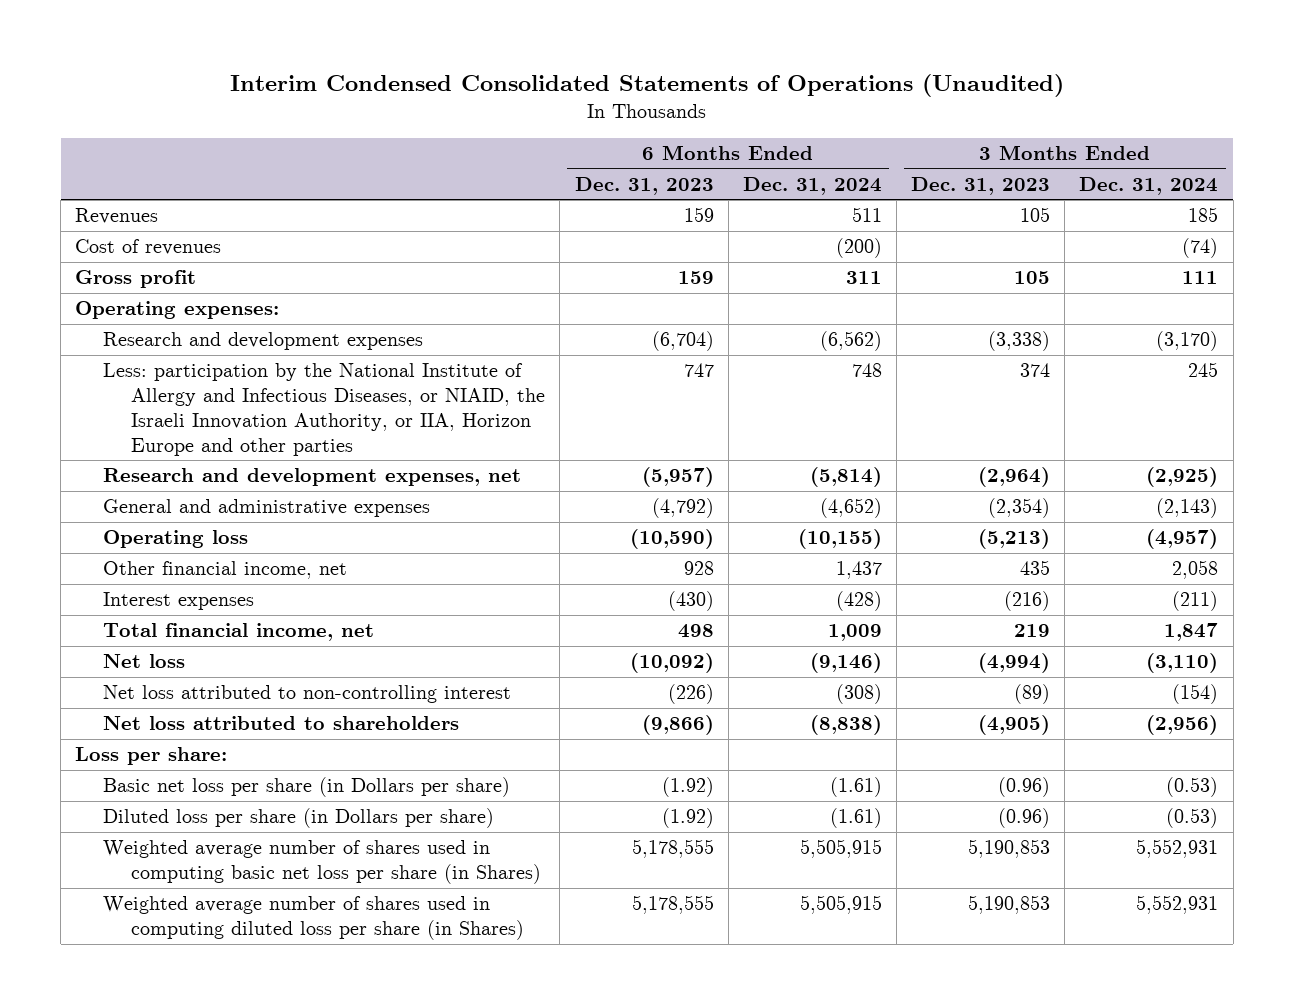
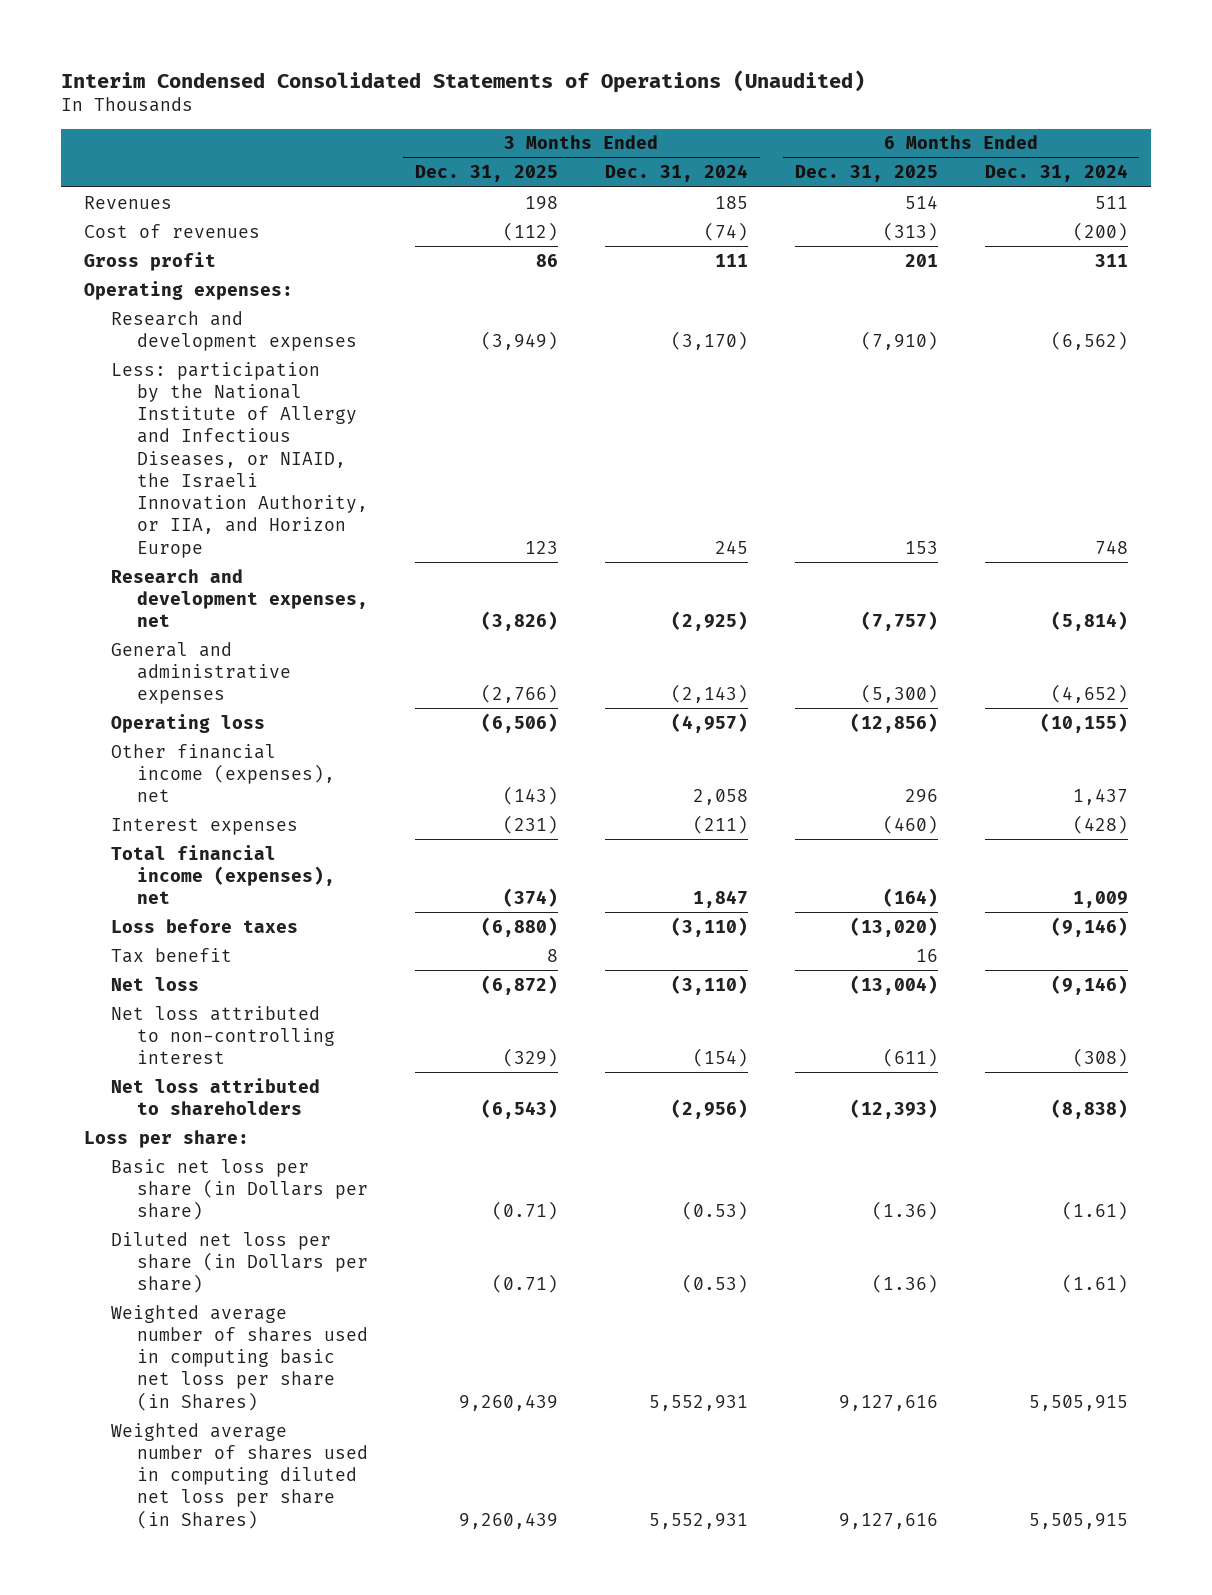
[574,176,714,195] Dec. 31, 2023 -> none
[911,176,1051,195] Dec. 31, 2023 -> none
none -> [414,165,558,183] Dec. 31, 2025
none -> [794,165,938,183] Dec. 31, 2025
[103,363,546,456] Less: participation by the National Institute of Allergy and Infectious Diseases, or NIAID, the Israeli Innovation Authority, or IIA, Horizon Europe and other parties -> [110,361,368,558] Less: participation by the National Institute of Allergy and Infectious Diseases, or NIAID, the Israeli Innovation Authority, or IIA, and Horizon Europe
[103,561,348,580] Other financial income, net -> [110,743,335,803] Other financial income (expenses), net
[103,623,375,642] Total financial income, net -> [110,844,335,905] Total financial income (expenses), net
none -> [110,918,298,933] Loss before taxes
none -> [110,947,232,963] Tax benefit
[103,808,495,829] Diluted loss per share (in Dollars per share) -> [110,1231,368,1294] Diluted net loss per share (in Dollars per share)
[103,896,525,941] Weighted average number of shares used in computing diluted loss per share (in Shares) -> [110,1422,368,1529] Weighted average number of shares used in computing diluted net loss per share (in Shares)

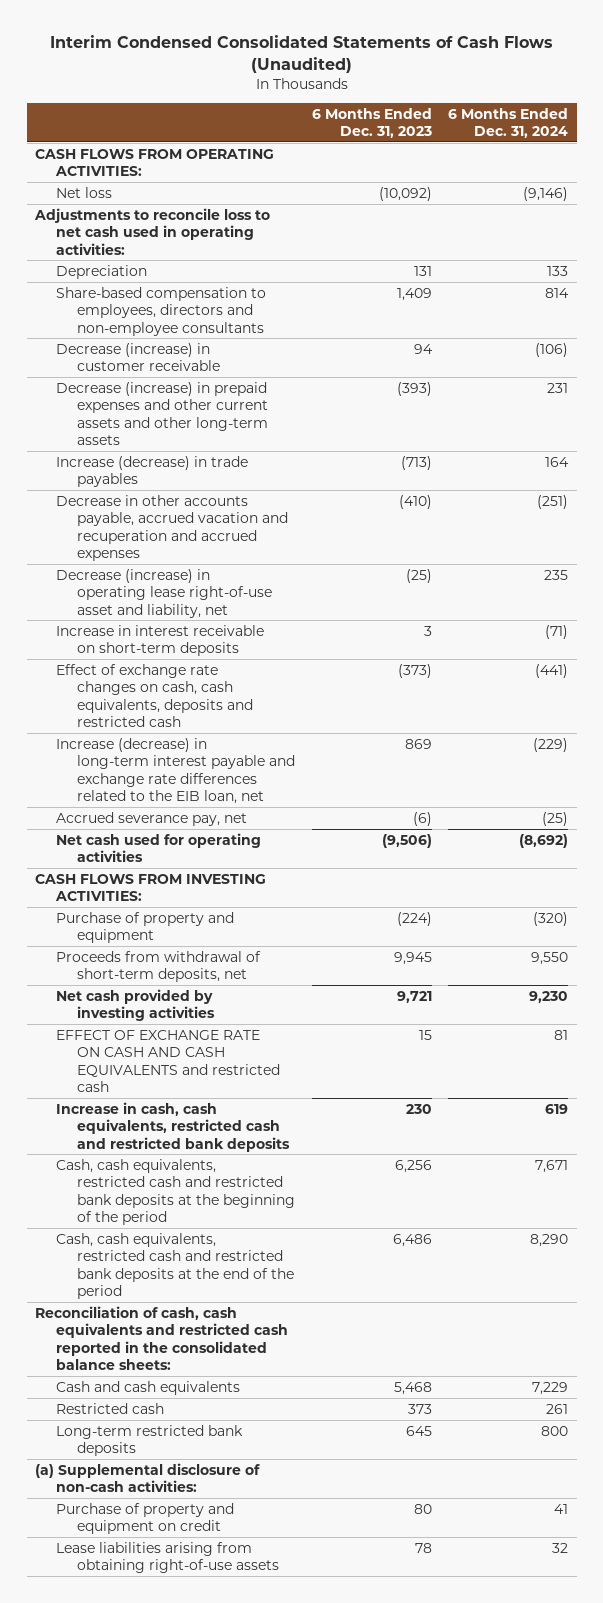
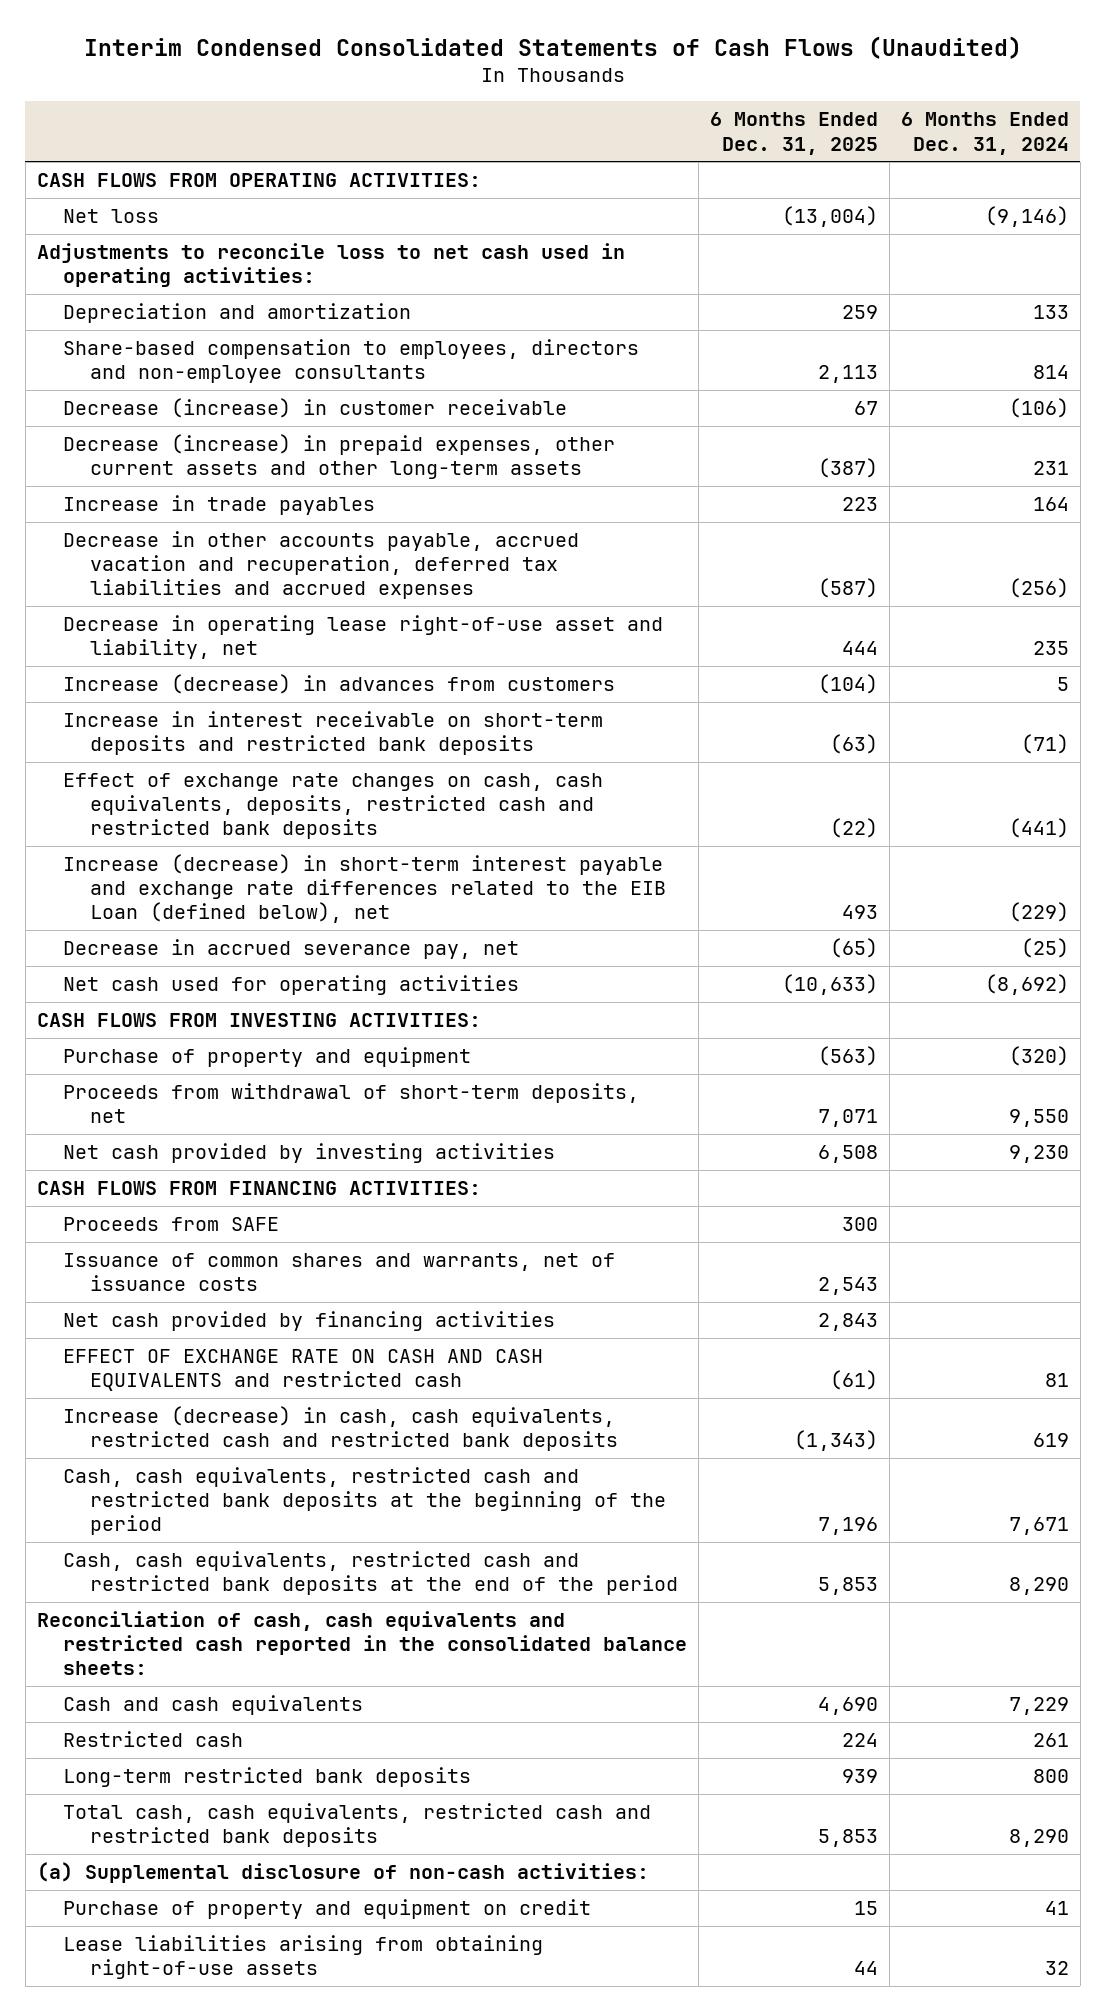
[311,107,432,138] 6 Months Ended Dec. 31, 2023 -> none
none -> [710,112,879,155] 6 Months Ended Dec. 31, 2025
[55,264,147,279] Depreciation -> [63,303,412,324] Depreciation and amortization
[55,381,268,445] Decrease (increase) in prepaid expenses and other current assets and other long-term assets -> [63,434,616,480] Decrease (increase) in prepaid expenses, other current assets and other long-term assets
[55,455,248,488] Increase (decrease) in trade payables -> [63,495,376,516] Increase in trade payables
[55,494,288,561] Decrease in other accounts payable, accrued vacation and recuperation and accrued expenses -> [63,531,580,600] Decrease in other accounts payable, accrued vacation and recuperation, deferred tax liabilities and accrued expenses
[537,494,569,509] (251) -> [1008,578,1069,599] (256)
[55,568,272,618] Decrease (increase) in operating lease right-of-use asset and liability, net -> [63,615,664,660] Decrease in operating lease right-of-use asset and liability, net
none -> [63,674,616,695] Increase (decrease) in advances from customers
[55,624,264,657] Increase in interest receivable on short-term deposits -> [63,711,604,756] Increase in interest receivable on short-term deposits and restricted bank deposits
[55,663,253,727] Effect of exchange rate changes on cash, cash equivalents, deposits and restricted cash -> [63,773,604,840] Effect of exchange rate changes on cash, cash equivalents, deposits, restricted cash and restricted bank deposits
[55,737,295,804] Increase (decrease) in long-term interest payable and exchange rate differences related to the EIB loan, net -> [63,854,666,924] Increase (decrease) in short-term interest payable and exchange rate differences related to the EIB Loan (defined below), net
[55,811,247,826] Accrued severance pay, net -> [63,939,520,960] Decrease in accrued severance pay, net
none -> [36,1181,481,1196] CASH FLOWS FROM FINANCING ACTIVITIES:
none -> [63,1217,280,1232] Proceeds from SAFE
none -> [63,1253,616,1292] Issuance of common shares and warrants, net of issuance costs
none -> [63,1311,556,1332] Net cash provided by financing activities
[55,1101,290,1152] Increase in cash, cash equivalents, restricted cash and restricted bank deposits -> [63,1406,618,1452] Increase (decrease) in cash, cash equivalents, restricted cash and restricted bank deposits
none -> [63,1803,652,1848] Total cash, cash equivalents, restricted cash and restricted bank deposits

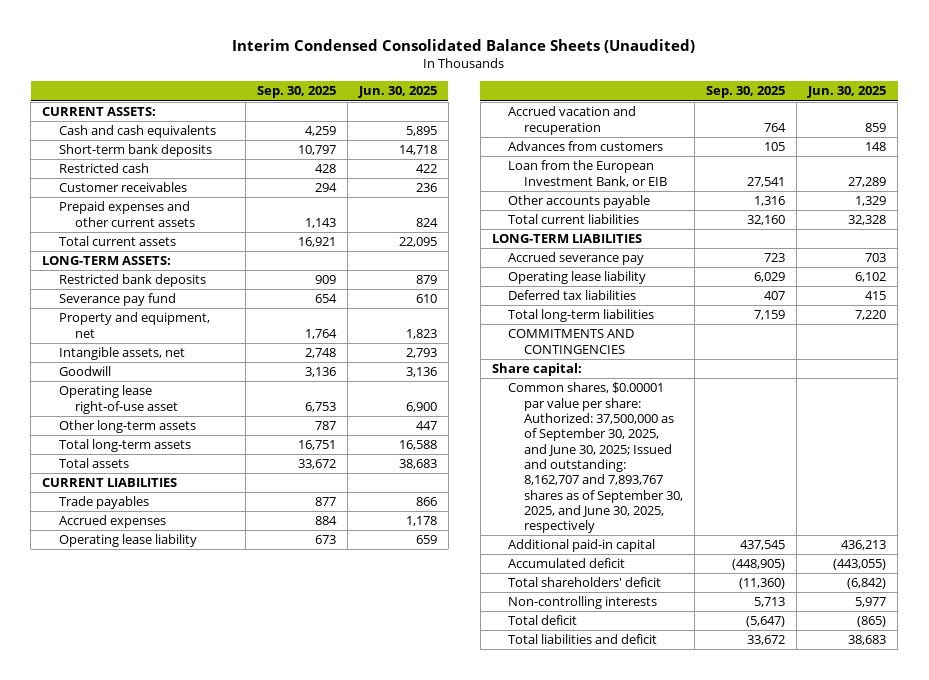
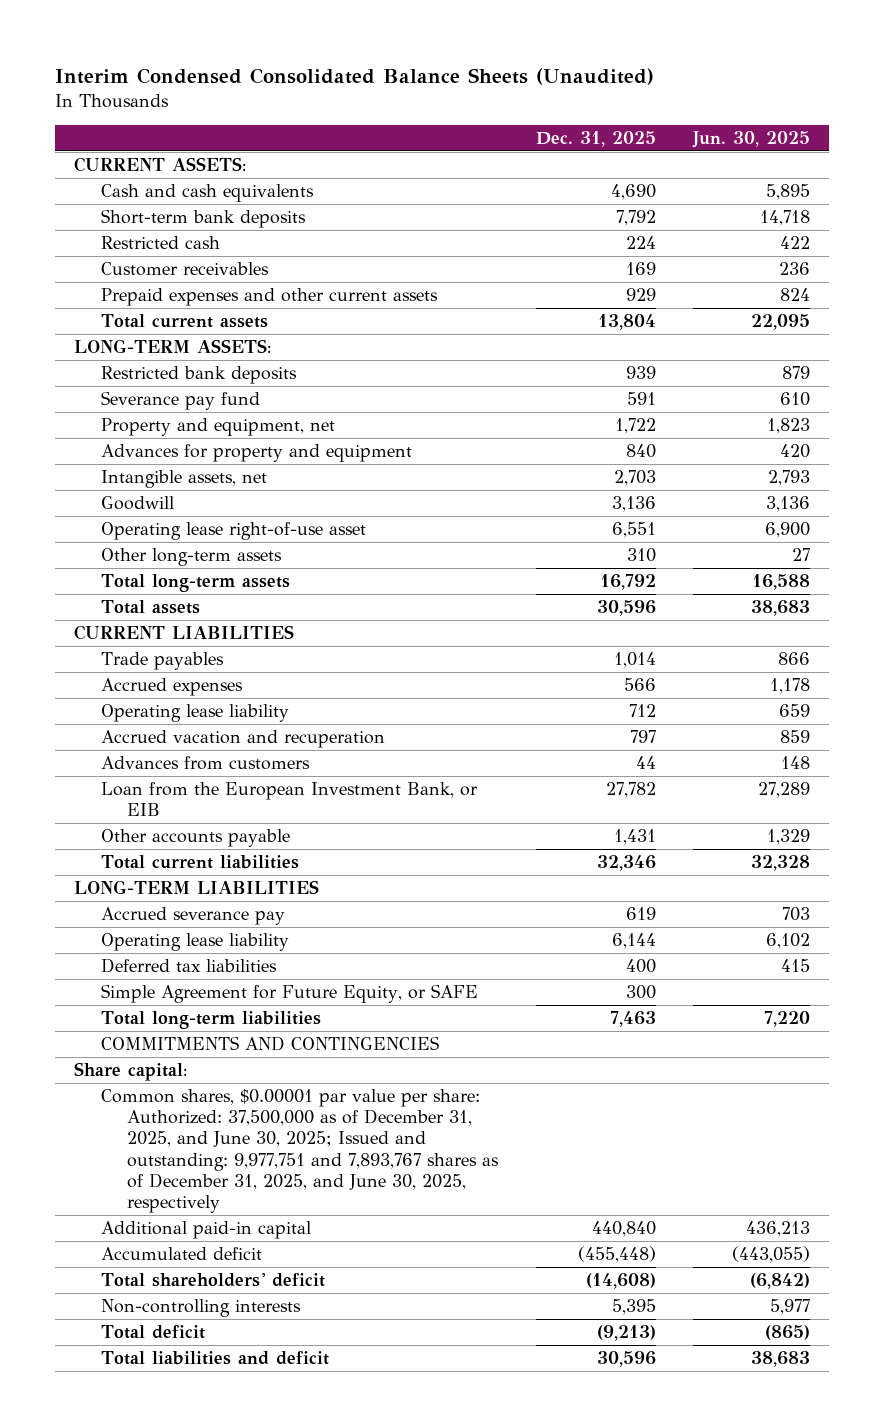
[256,86,336,99] Sep. 30, 2025 -> none
none -> [535,131,656,148] Dec. 31, 2025
none -> [100,444,412,463] Advances for property and equipment
[415,421,437,431] 447 -> [792,548,811,562] 27
none -> [100,984,478,1004] Simple Agreement for Future Equity, or SAFE
[508,382,684,534] Common shares, $0.00001 par value per share: Authorized: 37,500,000 as of September 30, 2025, and June 30, 2025; Issued and outstanding: 8,162,707 and 7,893,767 shares as of September 30, 2025, and June 30, 2025, respectively -> [100,1089,500,1213] Common shares, $0.00001 par value per share: Authorized: 37,500,000 as of December 31, 2025, and June 30, 2025; Issued and outstanding: 9,977,751 and 7,893,767 shares as of December 31, 2025, and June 30, 2025, respectively

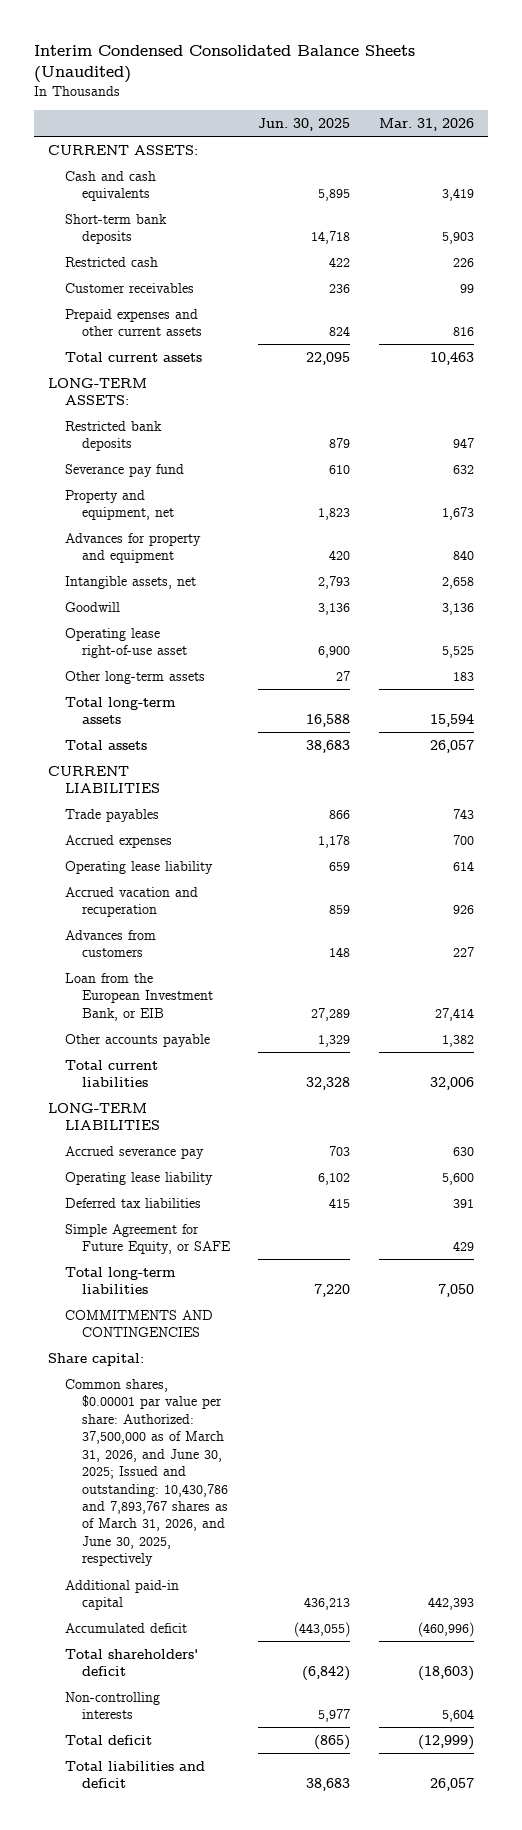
[535,131,656,148] Dec. 31, 2025 -> none
none -> [378,117,474,131] Mar. 31, 2026
[100,1089,500,1213] Common shares, $0.00001 par value per share: Authorized: 37,500,000 as of December 31, 2025, and June 30, 2025; Issued and outstanding: 9,977,751 and 7,893,767 shares as of December 31, 2025, and June 30, 2025, respectively -> [65,1378,229,1567] Common shares, $0.00001 par value per share: Authorized: 37,500,000 as of March 31, 2026, and June 30, 2025; Issued and outstanding: 10,430,786 and 7,893,767 shares as of March 31, 2026, and June 30, 2025, respectively

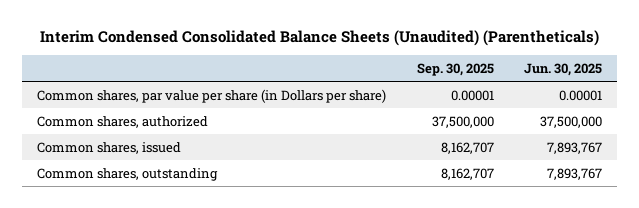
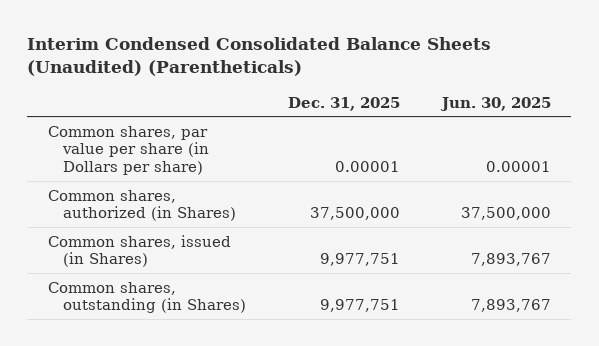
[416,63,494,77] Sep. 30, 2025 -> none
none -> [287,96,400,111] Dec. 31, 2025
[37,115,209,128] Common shares, authorized -> [48,189,236,222] Common shares, authorized (in Shares)
[37,141,182,154] Common shares, issued -> [48,234,232,268] Common shares, issued (in Shares)
[37,167,219,181] Common shares, outstanding -> [48,281,246,314] Common shares, outstanding (in Shares)

